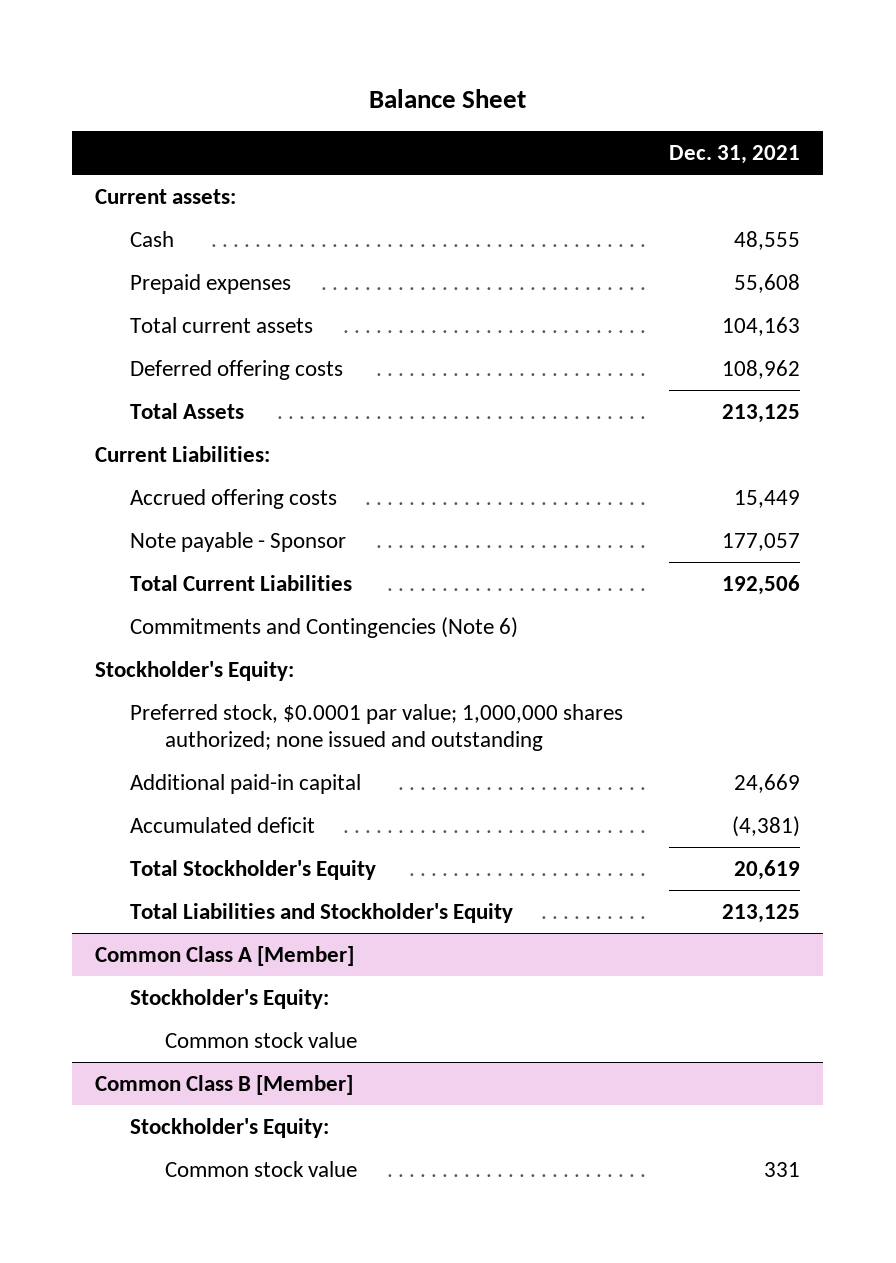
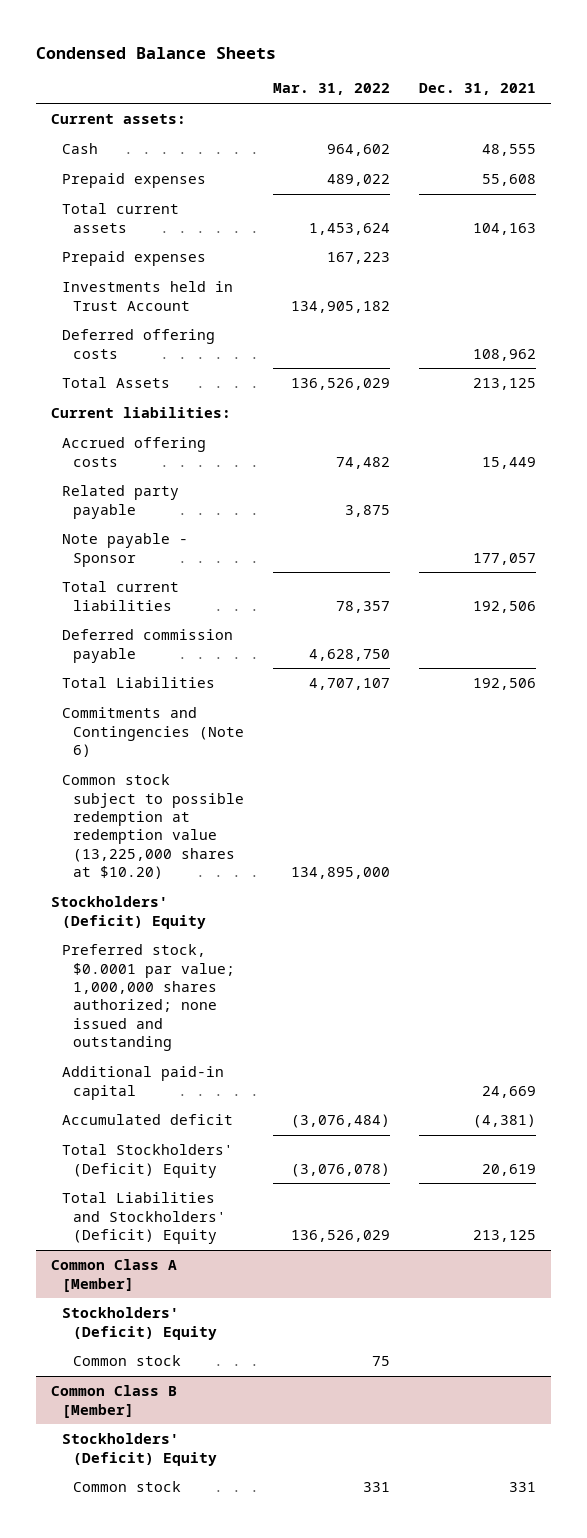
[368,88,526,108] Balance Sheet -> [36,46,277,59] Condensed Balance Sheets
none -> [273,83,391,96] Mar. 31, 2022
none -> [61,251,206,267] Prepaid expenses
none -> [61,281,233,311] Investments held in Trust Account
[95,446,271,463] Current Liabilities: -> [50,407,231,419] Current liabilities:
none -> [61,485,179,519] Related party payable
[130,575,353,592] Total Current Liabilities -> [61,581,179,611] Total current liabilities
none -> [61,629,233,663] Deferred commission payable
none -> [61,677,215,689] Total Liabilities
none -> [61,774,245,880] Common stock subject to possible redemption at redemption value (13,225,000 shares at $10.20)
[95,661,295,682] Stockholder's Equity: -> [50,896,206,929] Stockholders' (Deficit) Equity
[130,860,377,881] Total Stockholder's Equity -> [61,1144,233,1178] Total Stockholders' (Deficit) Equity
[130,903,514,924] Total Liabilities and Stockholder's Equity -> [61,1192,227,1245] Total Liabilities and Stockholders' (Deficit) Equity
[130,989,330,1010] Stockholder's Equity: -> [61,1307,218,1340] Stockholders' (Deficit) Equity
[165,1032,358,1049] Common stock value -> [73,1355,182,1367] Common stock
[130,1118,330,1139] Stockholder's Equity: -> [61,1433,218,1466] Stockholders' (Deficit) Equity
[165,1161,358,1178] Common stock value -> [73,1481,182,1493] Common stock

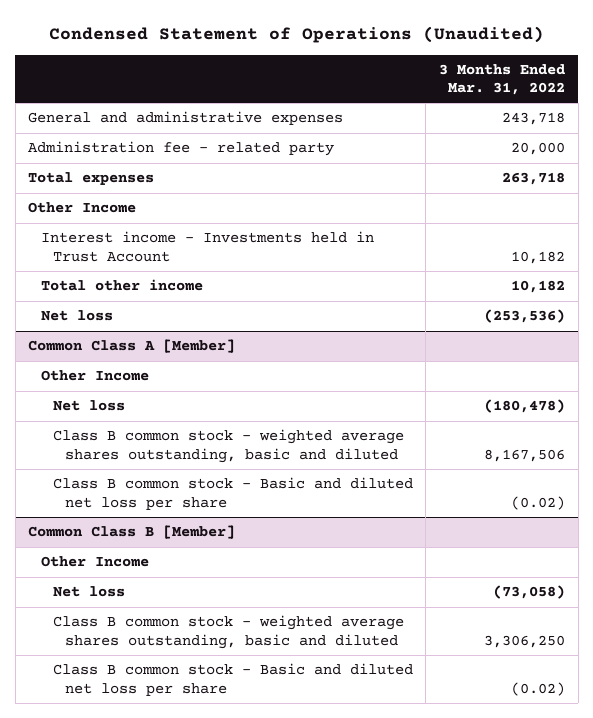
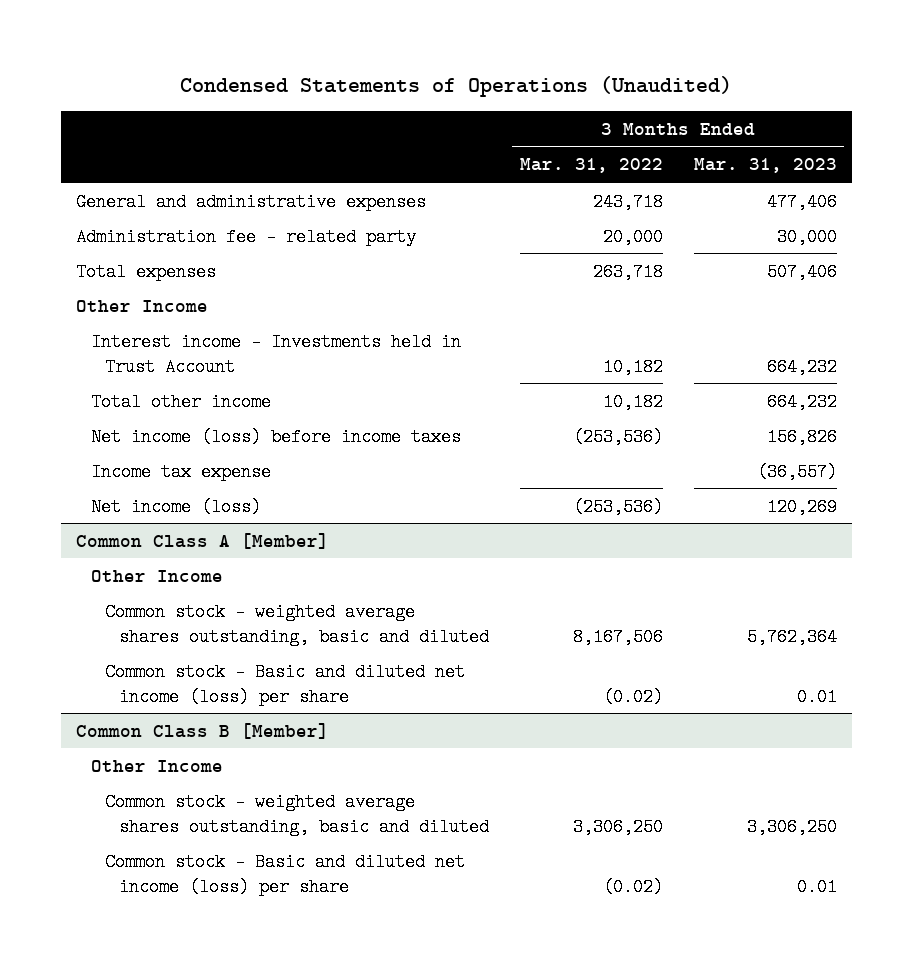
[48,26,544,44] Condensed Statement of Operations (Unaudited) -> [180,75,733,97] Condensed Statements of Operations (Unaudited)
none -> [693,158,837,174] Mar. 31, 2023
none -> [90,427,461,446] Net income (loss) before income taxes
none -> [90,462,271,481] Income tax expense
[40,310,113,322] Net loss -> [90,497,261,516] Net income (loss)
[52,400,125,412] Net loss -> none
[52,429,404,463] Class B common stock - weighted average shares outstanding, basic and diluted -> [104,602,490,646] Common stock - weighted average shares outstanding, basic and diluted
[52,477,413,510] Class B common stock - Basic and diluted net loss per share -> [104,662,465,706] Common stock - Basic and diluted net income (loss) per share
[52,586,125,598] Net loss -> none
[52,615,404,649] Class B common stock - weighted average shares outstanding, basic and diluted -> [104,792,490,836] Common stock - weighted average shares outstanding, basic and diluted
[52,663,413,696] Class B common stock - Basic and diluted net loss per share -> [104,852,465,896] Common stock - Basic and diluted net income (loss) per share

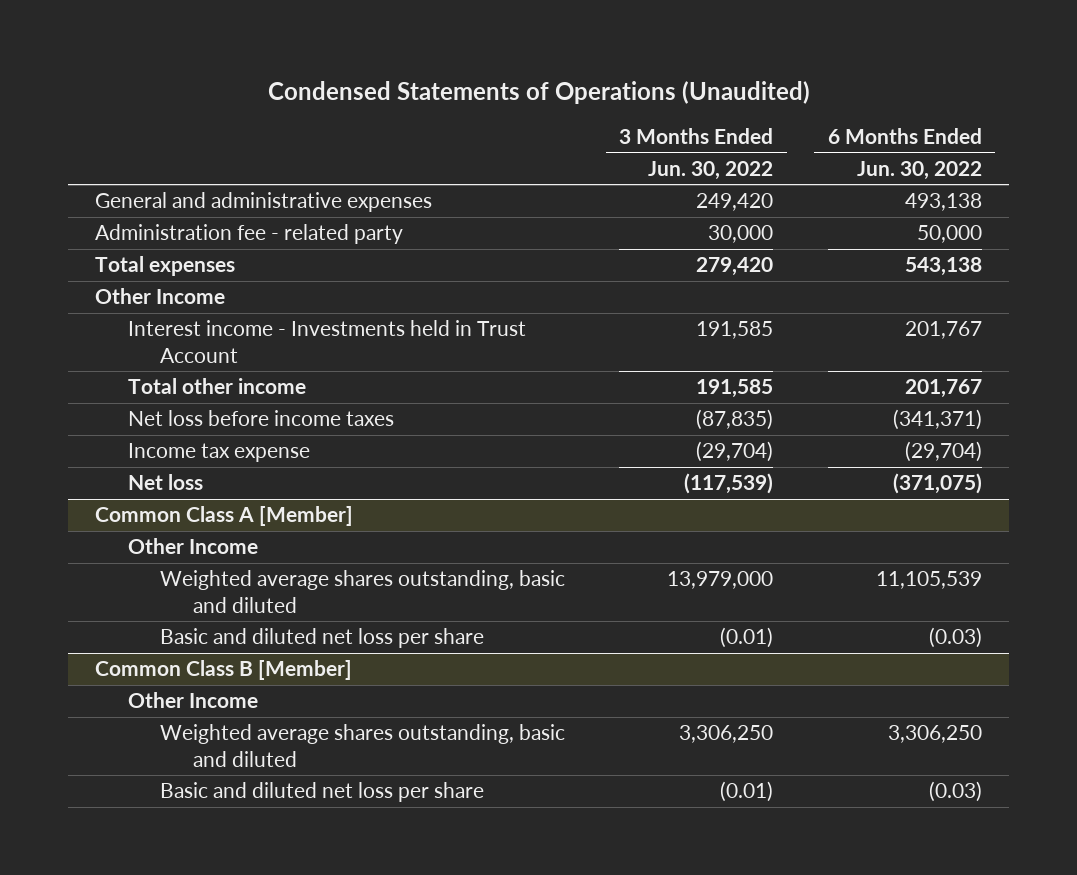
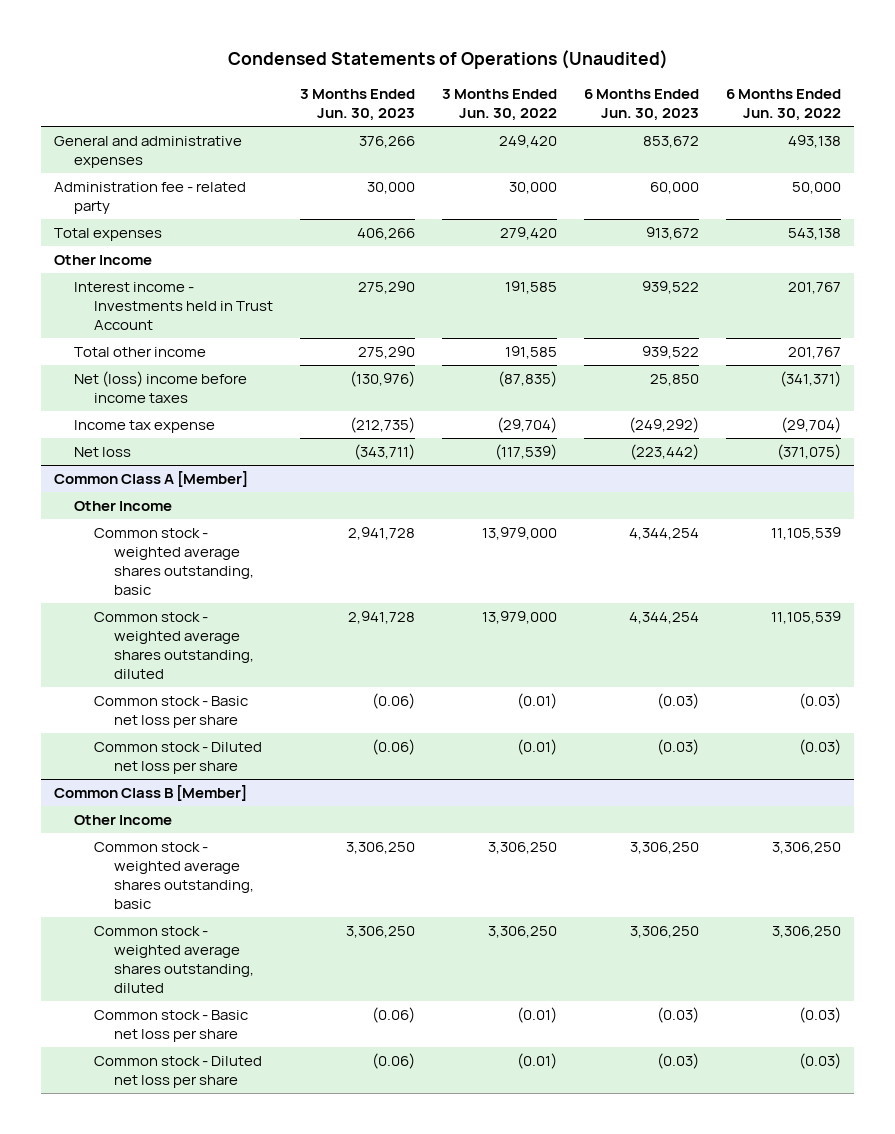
none -> [300,89,416,122] 3 Months Ended Jun. 30, 2023
none -> [583,89,699,122] 6 Months Ended Jun. 30, 2023
[127,410,394,427] Net loss before income taxes -> [74,371,248,404] Net (loss) income before income taxes
[160,570,566,613] Weighted average shares outstanding, basic and diluted -> [94,528,255,596] Common stock - weighted average shares outstanding, basic
none -> [94,612,255,680] Common stock - weighted average shares outstanding, diluted
[160,628,485,649] Basic and diluted net loss per share -> [94,696,249,729] Common stock - Basic net loss per share
none -> [94,742,263,775] Common stock - Diluted net loss per share
[160,724,566,767] Weighted average shares outstanding, basic and diluted -> [94,842,255,910] Common stock - weighted average shares outstanding, basic
none -> [94,926,255,994] Common stock - weighted average shares outstanding, diluted
[160,782,485,803] Basic and diluted net loss per share -> [94,1010,249,1043] Common stock - Basic net loss per share
none -> [94,1056,263,1089] Common stock - Diluted net loss per share

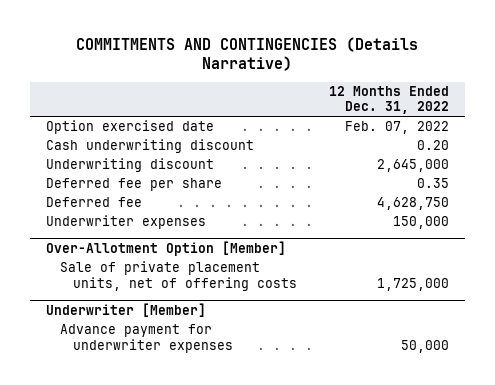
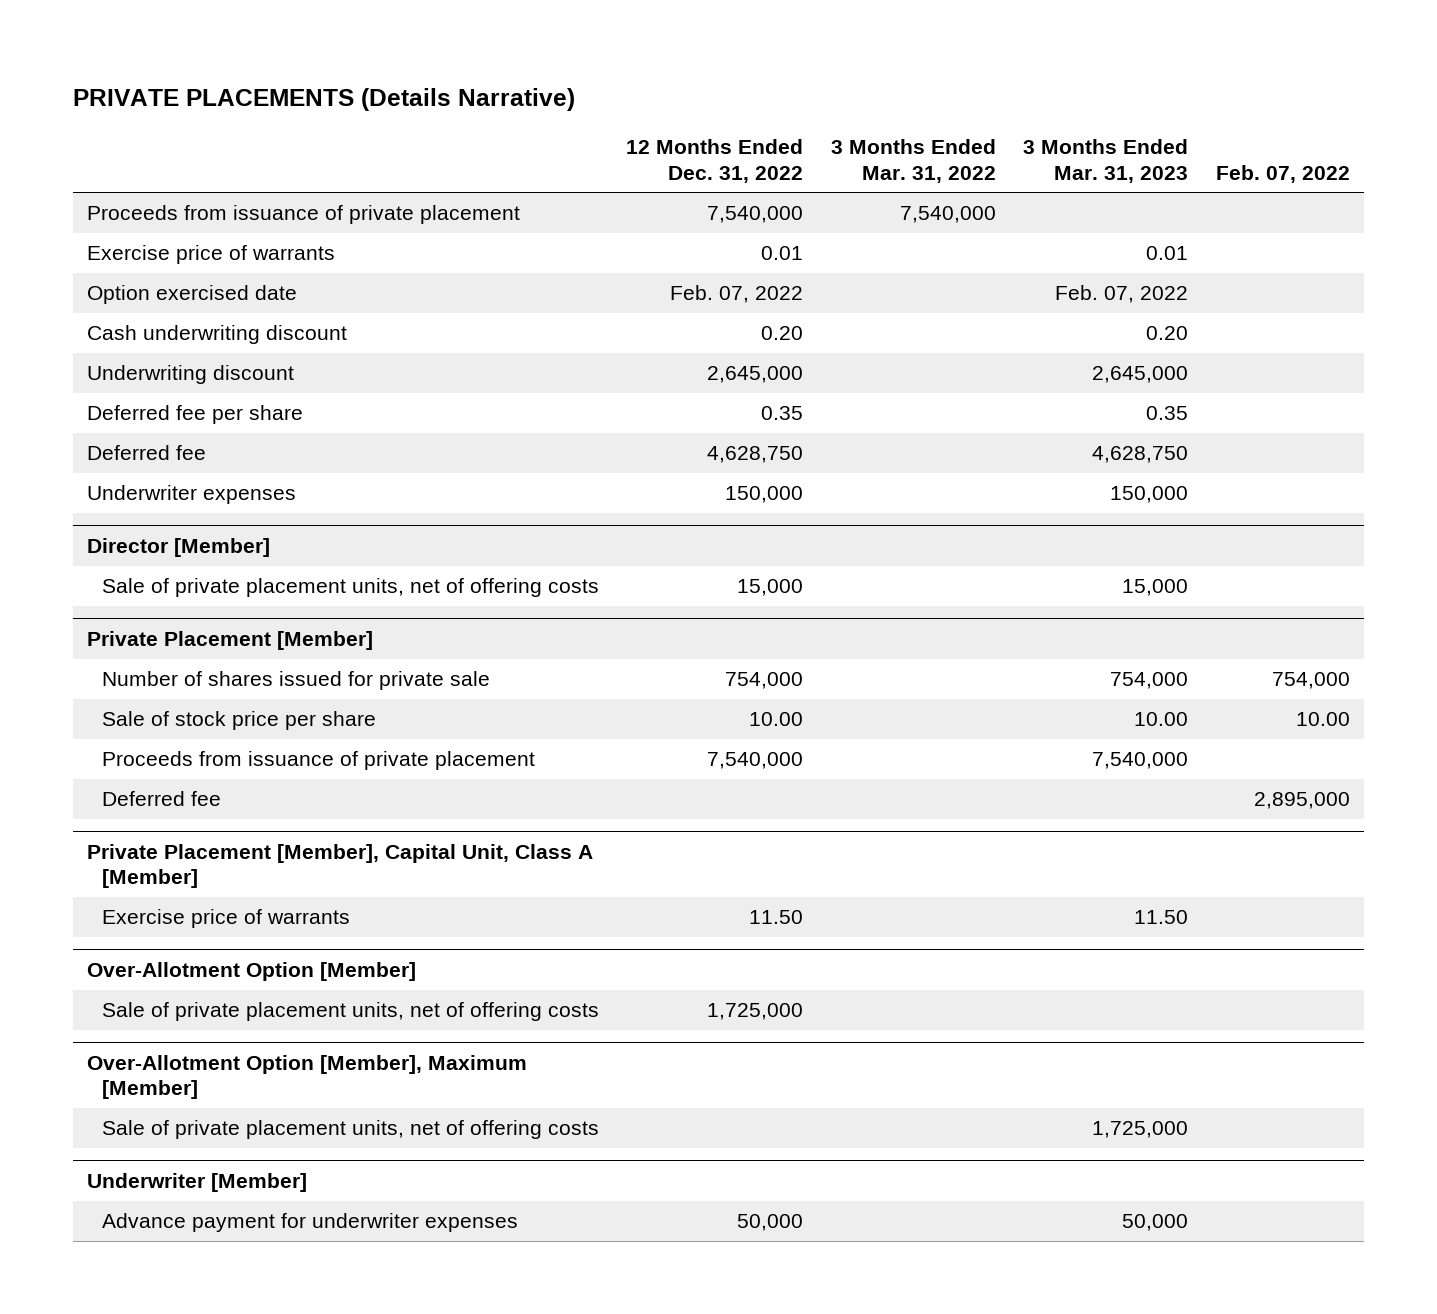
[76,36,419,72] COMMITMENTS AND CONTINGENCIES (Details Narrative) -> [72,87,575,111] PRIVATE PLACEMENTS (Details Narrative)
none -> [830,139,996,183] 3 Months Ended Mar. 31, 2022
none -> [1023,139,1189,183] 3 Months Ended Mar. 31, 2023
none -> [1215,164,1350,183] Feb. 07, 2022
none -> [86,205,520,225] Proceeds from issuance of private placement
none -> [86,245,335,265] Exercise price of warrants
none -> [86,537,270,557] Director [Member]
none -> [101,578,599,598] Sale of private placement units, net of offering costs
none -> [86,630,373,650] Private Placement [Member]
none -> [101,671,490,691] Number of shares issued for private sale
none -> [101,711,376,731] Sale of stock price per share
none -> [101,751,535,771] Proceeds from issuance of private placement
none -> [101,791,221,807] Deferred fee
none -> [86,843,593,889] Private Placement [Member], Capital Unit, Class A [Member]
none -> [101,909,350,929] Exercise price of warrants
none -> [86,1054,527,1100] Over-Allotment Option [Member], Maximum [Member]
none -> [101,1120,599,1140] Sale of private placement units, net of offering costs

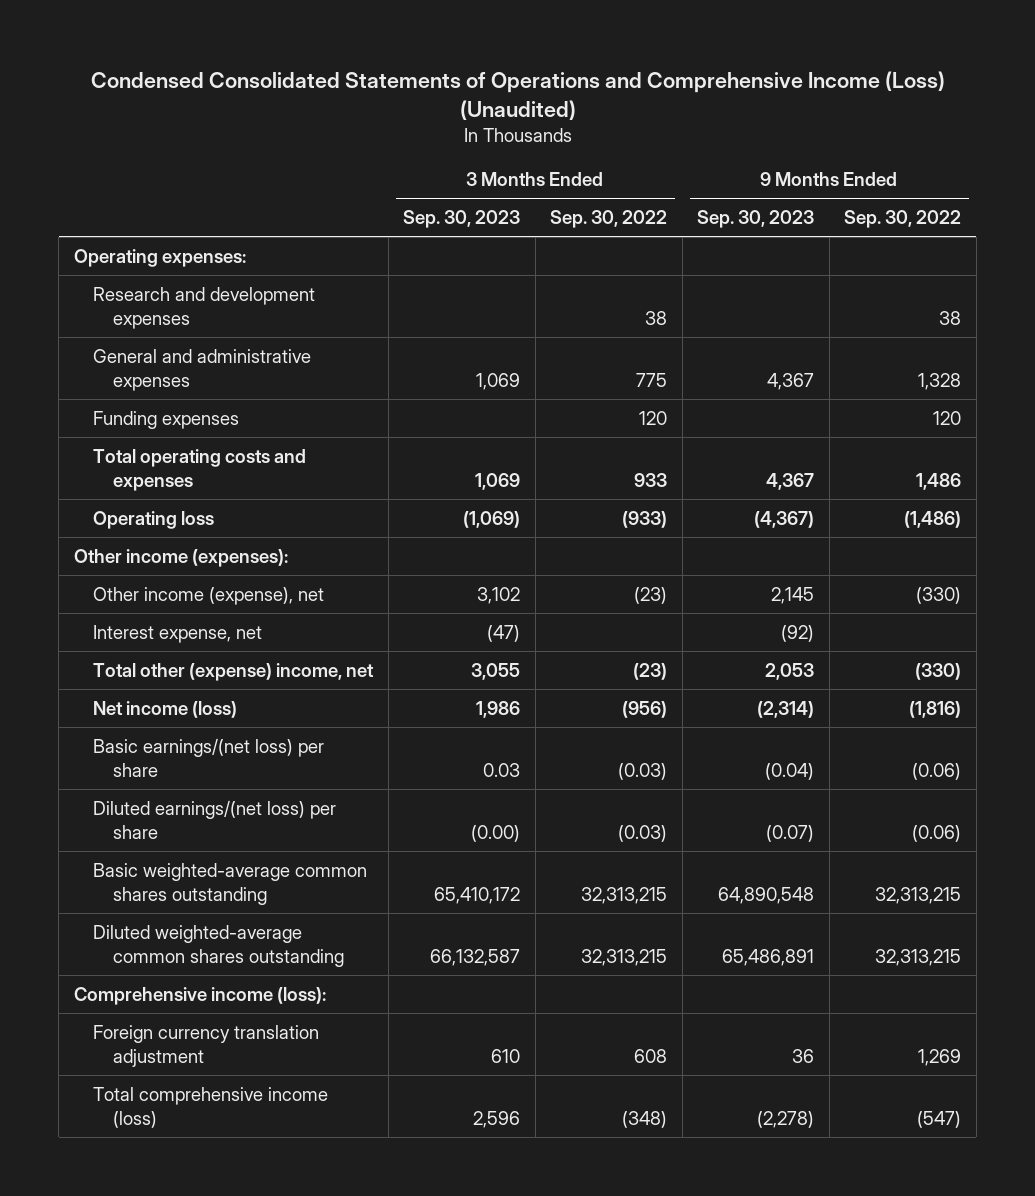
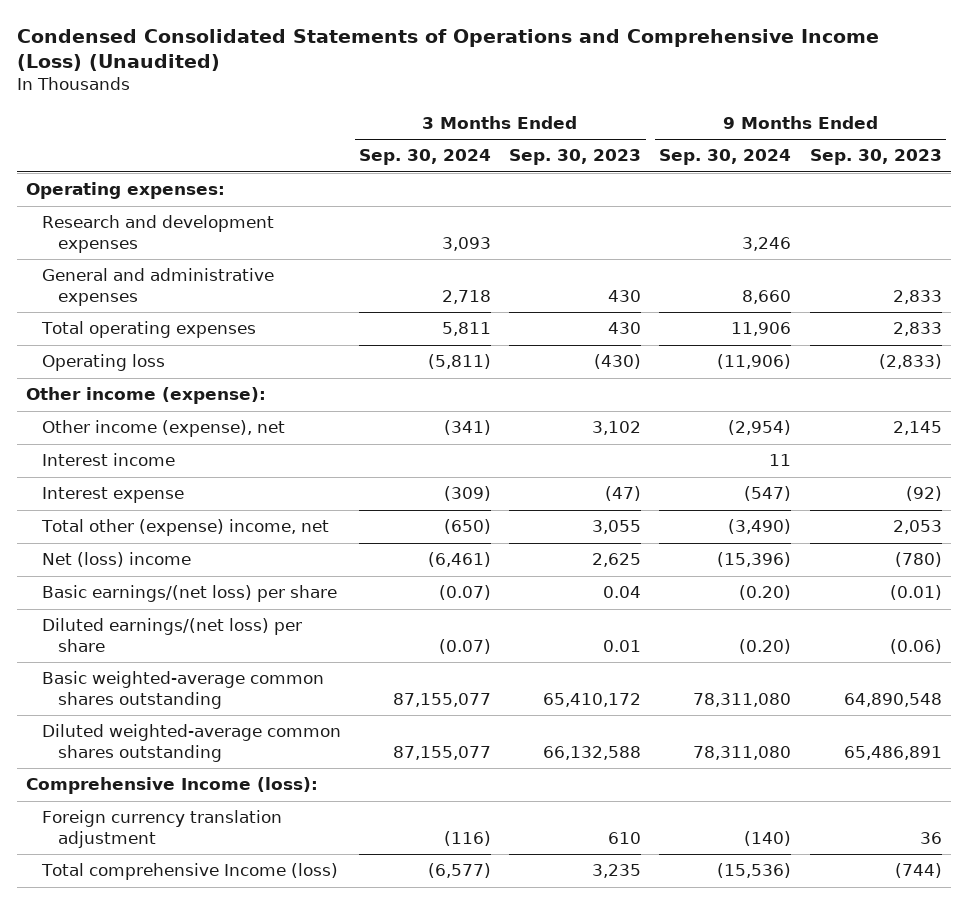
[550,209,668,228] Sep. 30, 2022 -> none
[844,209,962,228] Sep. 30, 2022 -> none
none -> [359,149,492,166] Sep. 30, 2024
none -> [659,149,792,166] Sep. 30, 2024
[93,410,240,429] Funding expenses -> none
[476,372,521,390] 1,069 -> [608,289,642,302] 430
[767,372,815,390] 4,367 -> [892,289,942,304] 2,833
[93,448,307,491] Total operating costs and expenses -> [41,321,257,339] Total operating expenses
[475,472,521,490] 1,069 -> [608,322,642,335] 430
[766,472,815,490] 4,367 -> [892,322,942,337] 2,833
[463,510,521,528] (1,069) -> [594,354,642,370] (430)
[754,510,815,528] (4,367) -> [878,354,942,370] (2,833)
[73,548,288,567] Other income (expenses): -> [26,387,267,405] Other income (expense):
none -> [42,453,176,467] Interest income
[93,624,263,643] Interest expense, net -> [42,487,185,504] Interest expense
[93,700,238,718] Net income (loss) -> [42,552,192,568] Net (loss) income
[476,700,521,718] 1,986 -> [592,553,642,568] 2,625
[757,700,815,718] (2,314) -> [894,552,942,568] (780)
[483,762,521,777] 0.03 -> [603,586,642,599] 0.04
[765,762,815,780] (0.04) -> [889,585,942,601] (0.01)
[471,824,521,842] (0.00) -> [603,639,642,652] 0.01
[766,824,815,842] (0.07) -> [889,638,942,654] (0.06)
[430,948,521,966] 66,132,587 -> [543,745,642,760] 66,132,588
[73,986,326,1005] Comprehensive income (loss): -> [26,777,319,795] Comprehensive Income (loss):
[93,1086,329,1128] Total comprehensive income (loss) -> [41,863,339,881] Total comprehensive Income (loss)
[473,1110,521,1128] 2,596 -> [592,864,642,879] 3,235
[757,1110,815,1128] (2,278) -> [894,863,942,879] (744)

